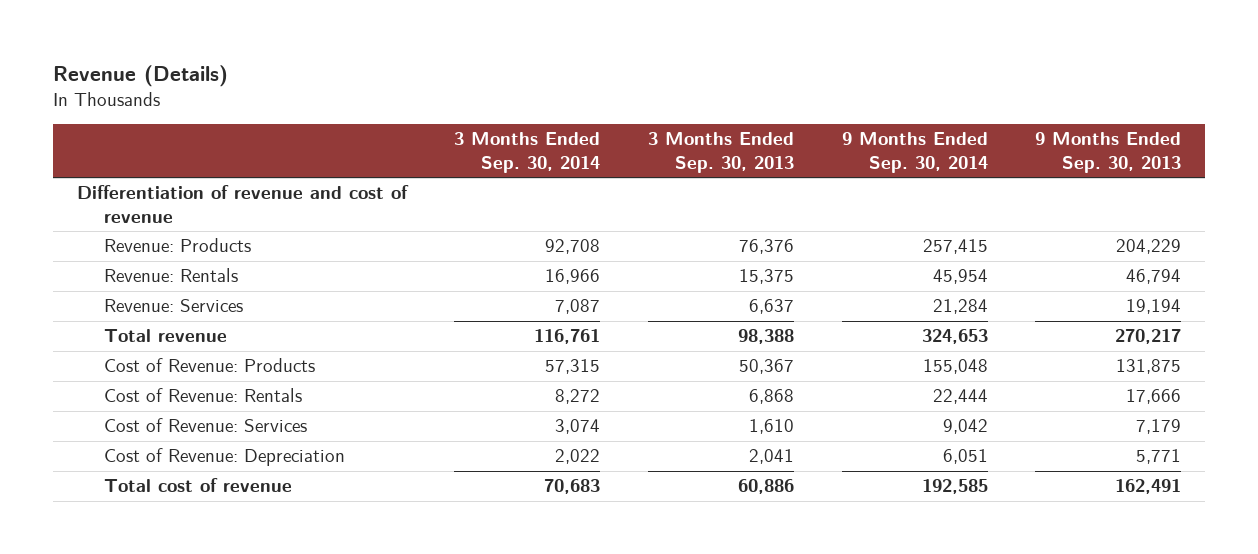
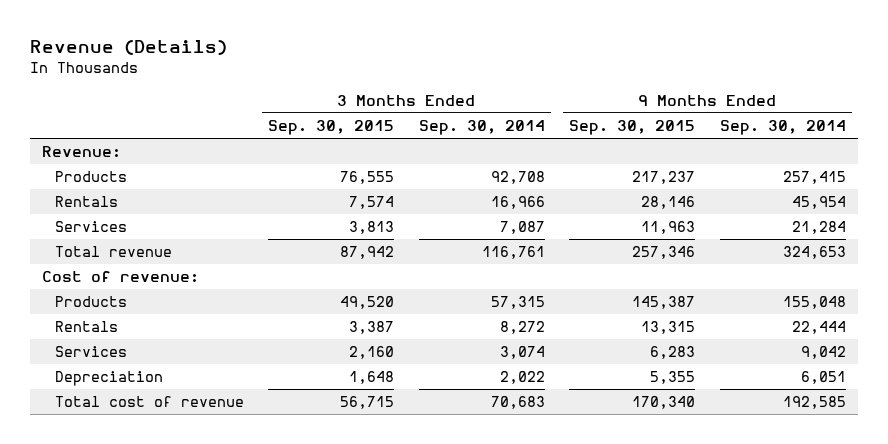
[647,132,794,173] 3 Months Ended Sep. 30, 2013 -> none
[1035,132,1182,173] 9 Months Ended Sep. 30, 2013 -> none
none -> [268,120,395,136] Sep. 30, 2015
none -> [569,120,696,136] Sep. 30, 2015
[76,185,409,223] Differentiation of revenue and cost of revenue -> none
none -> [42,146,122,159] Revenue:
[103,238,251,253] Revenue: Products -> [54,171,127,183] Products
[103,268,238,283] Revenue: Rentals -> [54,196,118,208] Rentals
[103,299,243,313] Revenue: Services -> [54,221,127,233] Services
none -> [42,271,200,284] Cost of revenue:
[103,358,315,373] Cost of Revenue: Products -> [54,296,127,308] Products
[103,388,302,403] Cost of Revenue: Rentals -> [54,321,118,333] Rentals
[103,418,307,433] Cost of Revenue: Services -> [54,346,127,358] Services
[103,448,345,467] Cost of Revenue: Depreciation -> [54,371,163,387] Depreciation

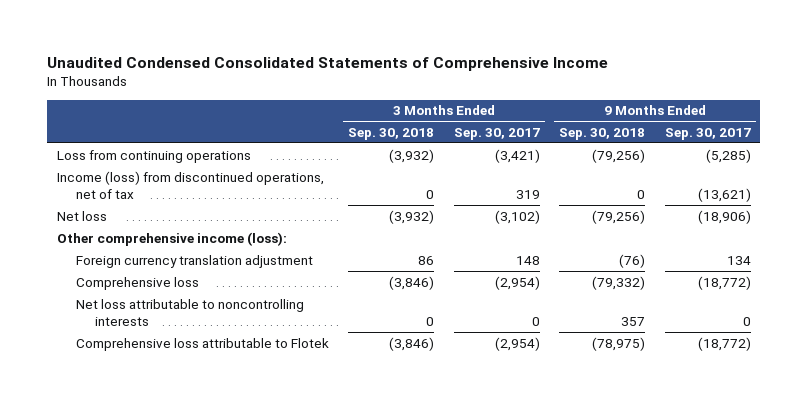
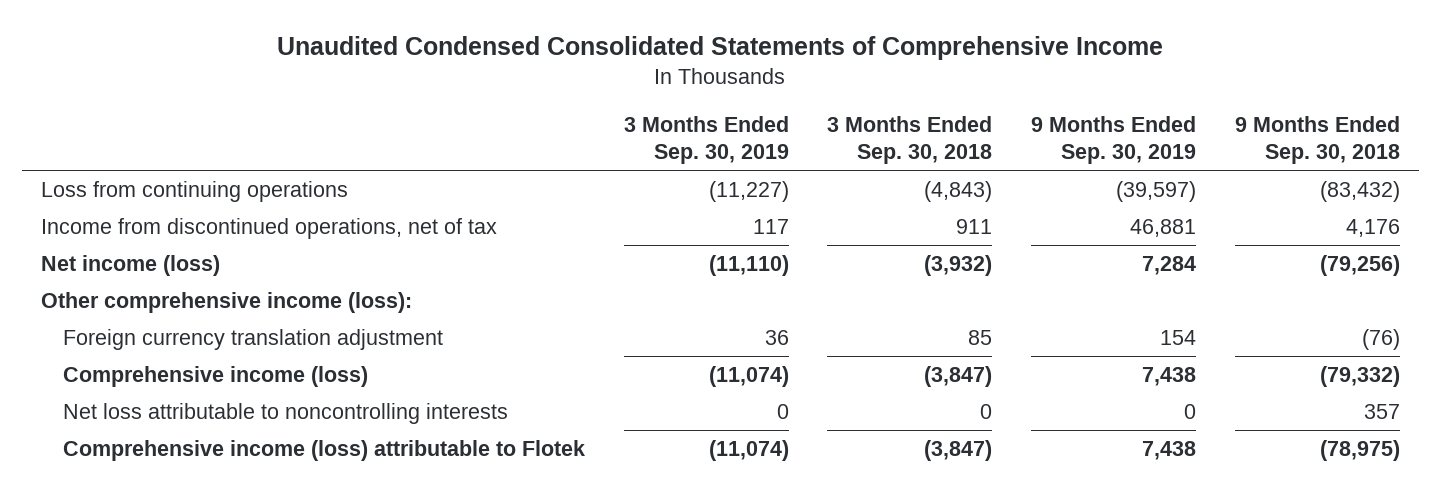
[453,127,540,140] Sep. 30, 2017 -> none
[664,127,751,140] Sep. 30, 2017 -> none
none -> [623,116,789,165] 3 Months Ended Sep. 30, 2019
none -> [1030,116,1196,165] 9 Months Ended Sep. 30, 2019
[389,148,435,163] (3,932) -> [924,181,993,203] (4,843)
[592,148,646,163] (79,256) -> [1319,181,1400,203] (83,432)
[56,170,324,199] Income (loss) from discontinued operations, net of tax -> [40,218,497,240] Income from discontinued operations, net of tax
[426,189,435,199] 0 -> [956,219,993,235] 911
[637,189,646,199] 0 -> [1345,219,1400,238] 4,176
[56,210,107,221] Net loss -> [40,255,220,277] Net income (loss)
[418,255,435,265] 86 -> [968,330,993,346] 85
[75,276,199,290] Comprehensive loss -> [62,366,368,388] Comprehensive income (loss)
[389,275,435,290] (3,846) -> [924,366,993,388] (3,847)
[75,337,329,351] Comprehensive loss attributable to Flotek -> [62,440,585,462] Comprehensive income (loss) attributable to Flotek
[389,336,435,351] (3,846) -> [924,440,993,462] (3,847)

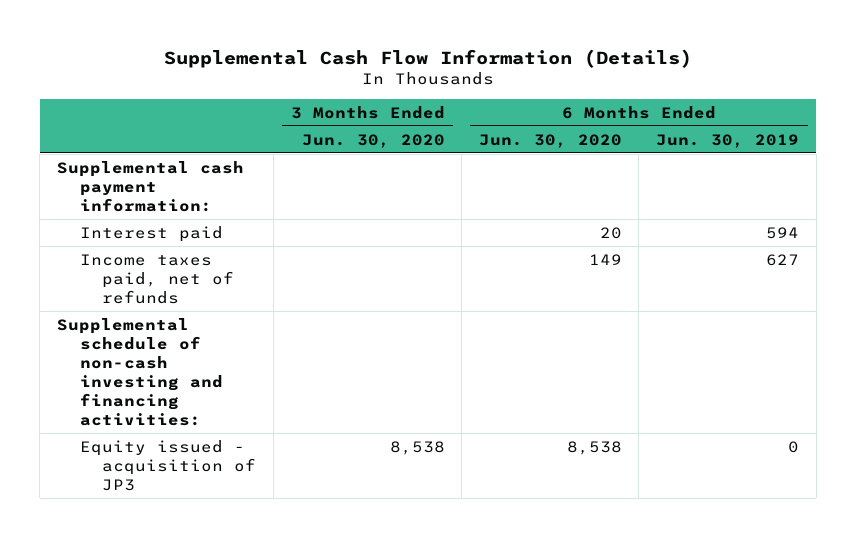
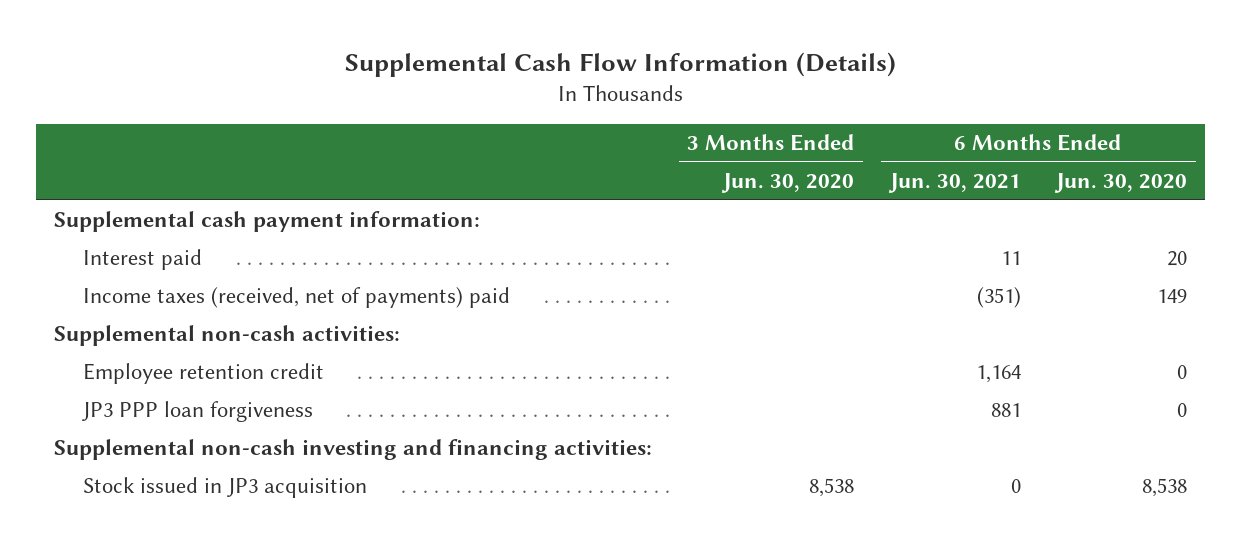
[656,133,800,148] Jun. 30, 2019 -> none
none -> [887,173,1021,194] Jun. 30, 2021
[79,253,235,304] Income taxes paid, net of refunds -> [82,287,510,309] Income taxes (received, net of payments) paid
none -> [54,325,401,347] Supplemental non-cash activities:
none -> [82,363,324,385] Employee retention credit
none -> [81,401,313,423] JP3 PPP loan forgiveness
[57,317,223,427] Supplemental schedule of non-cash investing and financing activities: -> [54,439,653,461] Supplemental non-cash investing and financing activities:
[79,439,257,491] Equity issued - acquisition of JP3 -> [82,477,367,499] Stock issued in JP3 acquisition

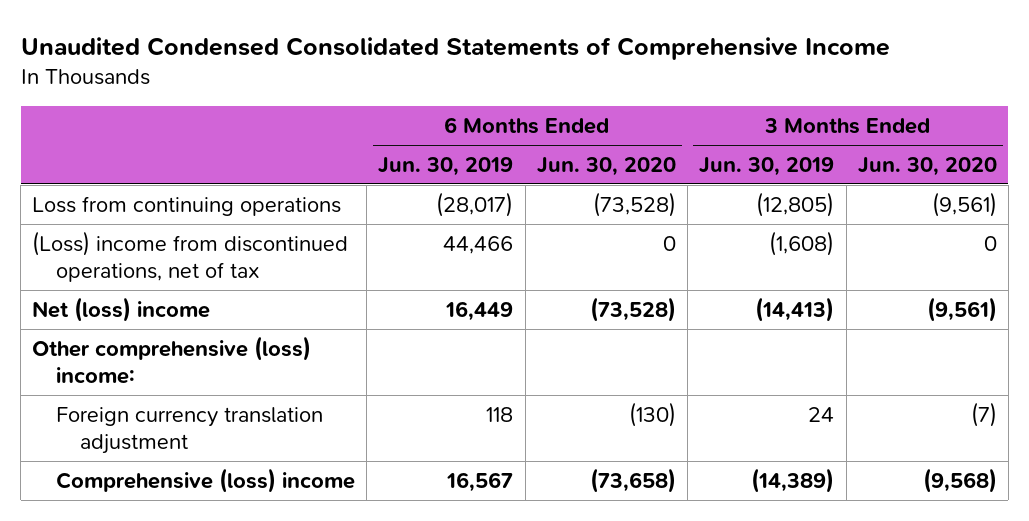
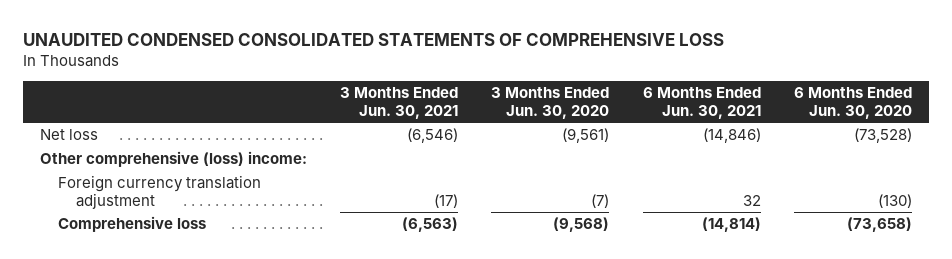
[20,36,890,60] Unaudited Condensed Consolidated Statements of Comprehensive Income -> [23,33,725,47] UNAUDITED CONDENSED CONSOLIDATED STATEMENTS OF COMPREHENSIVE LOSS
[378,157,514,177] Jun. 30, 2019 -> none
[699,157,835,177] Jun. 30, 2019 -> none
none -> [340,87,459,119] 3 Months Ended Jun. 30, 2021
none -> [642,87,761,119] 6 Months Ended Jun. 30, 2021
[32,195,342,216] Loss from continuing operations -> none
[32,230,349,282] (Loss) income from discontinued operations, net of tax -> none
[32,296,211,322] Net (loss) income -> [39,129,98,141] Net loss
[56,467,356,493] Comprehensive (loss) income -> [57,216,206,233] Comprehensive loss

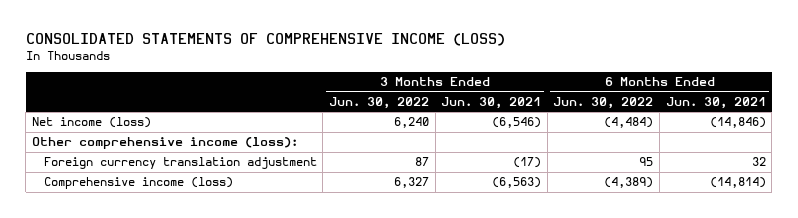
[23,33,725,47] UNAUDITED CONDENSED CONSOLIDATED STATEMENTS OF COMPREHENSIVE LOSS -> [25,33,505,47] CONSOLIDATED STATEMENTS OF COMPREHENSIVE INCOME (LOSS)
[491,87,610,119] 3 Months Ended Jun. 30, 2020 -> none
[794,87,913,119] 6 Months Ended Jun. 30, 2020 -> none
none -> [329,96,430,109] Jun. 30, 2022
none -> [553,96,654,109] Jun. 30, 2022
[39,129,98,141] Net loss -> [31,117,151,129] Net income (loss)
[39,151,307,168] Other comprehensive (loss) income: -> [31,137,298,150] Other comprehensive income (loss):
[57,216,206,233] Comprehensive loss -> [43,177,233,190] Comprehensive income (loss)

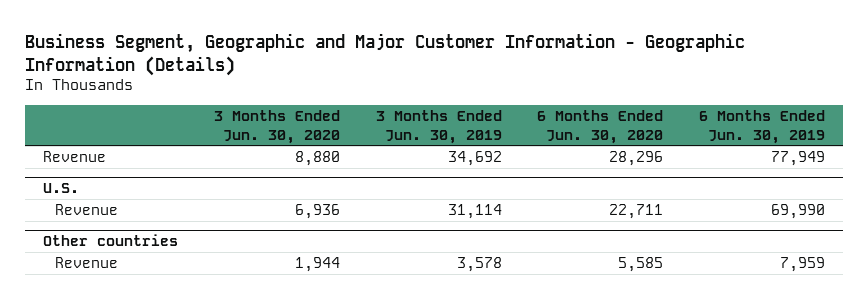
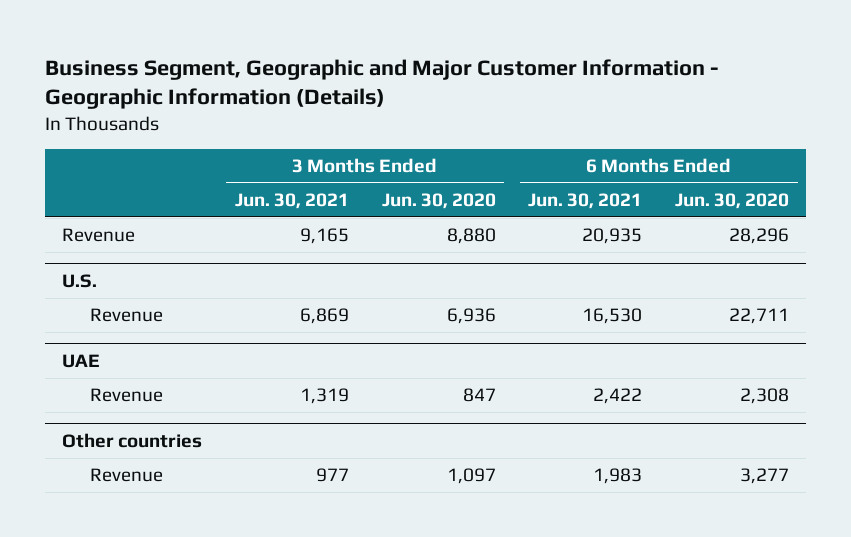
[375,110,502,144] 3 Months Ended Jun. 30, 2019 -> none
[699,110,826,144] 6 Months Ended Jun. 30, 2019 -> none
none -> [234,192,349,209] Jun. 30, 2021
none -> [528,192,643,209] Jun. 30, 2021
none -> [61,353,100,368] UAE
none -> [90,388,164,403] Revenue
[294,257,340,273] 1,944 -> [446,468,496,485] 1,097
[618,257,664,273] 5,585 -> [740,468,790,485] 3,277

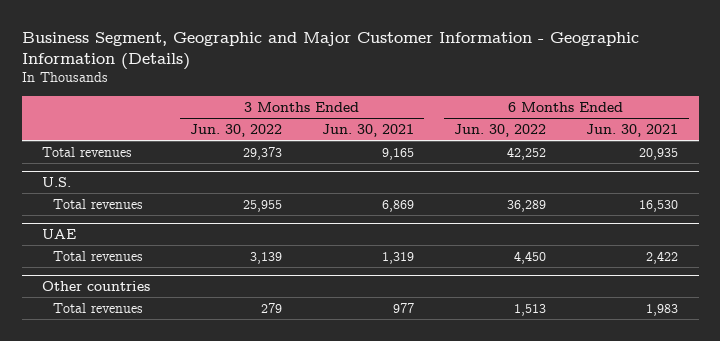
[381,192,496,209] Jun. 30, 2020 -> none
[675,192,790,209] Jun. 30, 2020 -> none
none -> [189,123,282,137] Jun. 30, 2022
none -> [454,123,547,137] Jun. 30, 2022
[61,228,135,243] Revenue -> [41,146,132,157] Total revenues
[90,308,164,323] Revenue -> [52,198,143,209] Total revenues
[90,388,164,403] Revenue -> [52,250,143,261] Total revenues
[90,468,164,483] Revenue -> [52,302,143,313] Total revenues

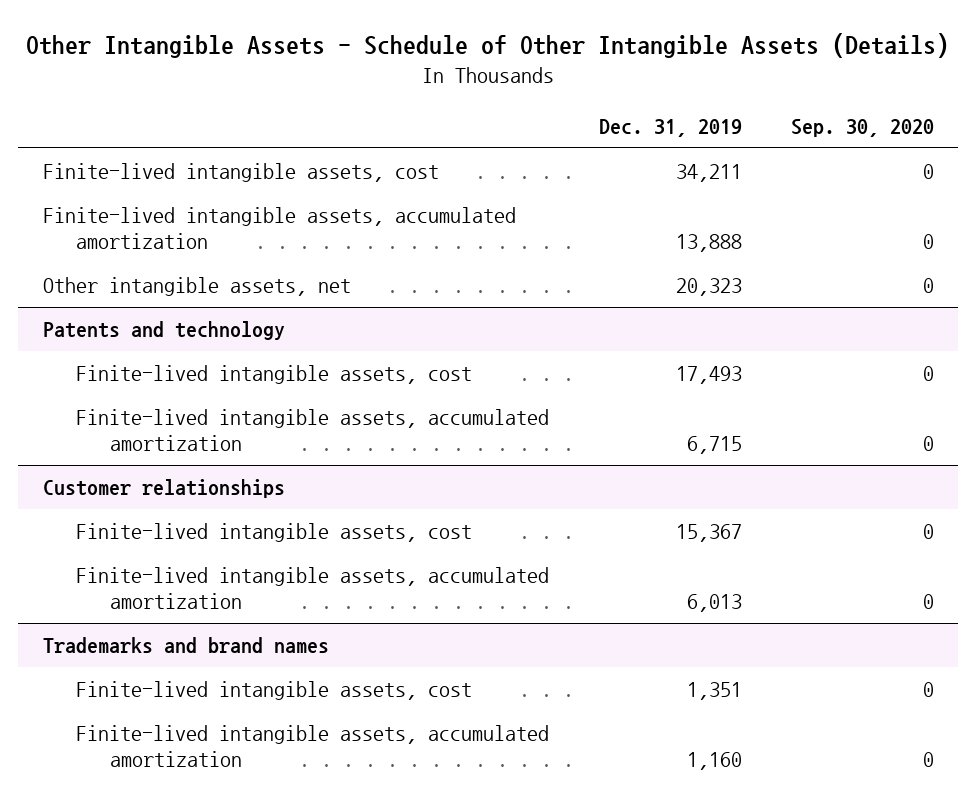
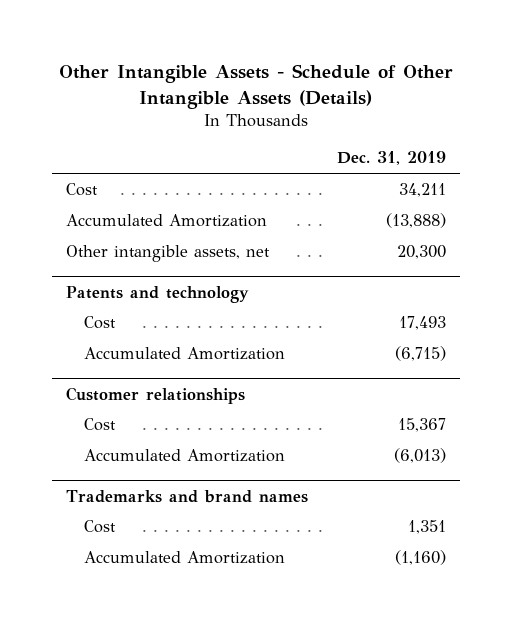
[790,119,934,138] Sep. 30, 2020 -> none
[43,162,440,182] Finite-lived intangible assets, cost -> [66,183,99,197] Cost
[43,206,517,250] Finite-lived intangible assets, accumulated amortization -> [66,214,268,228] Accumulated Amortization
[675,234,742,253] 13,888 -> [385,213,446,229] (13,888)
[675,277,742,296] 20,323 -> [396,245,446,260] 20,300
[76,364,473,384] Finite-lived intangible assets, cost -> [84,316,117,330] Cost
[76,408,550,452] Finite-lived intangible assets, accumulated amortization -> [84,347,286,361] Accumulated Amortization
[686,436,742,455] 6,715 -> [394,346,446,362] (6,715)
[76,522,473,542] Finite-lived intangible assets, cost -> [84,418,117,432] Cost
[76,566,550,610] Finite-lived intangible assets, accumulated amortization -> [84,449,286,463] Accumulated Amortization
[686,594,742,613] 6,013 -> [393,448,446,464] (6,013)
[76,680,473,700] Finite-lived intangible assets, cost -> [84,520,117,534] Cost
[76,724,550,768] Finite-lived intangible assets, accumulated amortization -> [84,551,286,565] Accumulated Amortization
[686,752,742,771] 1,160 -> [394,550,446,566] (1,160)

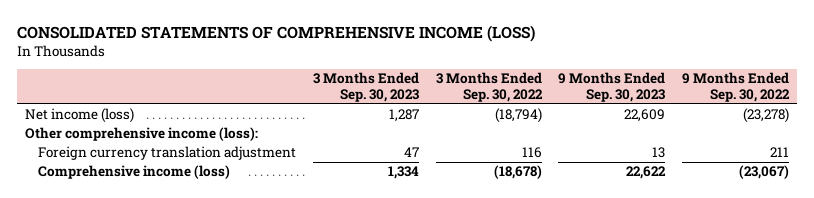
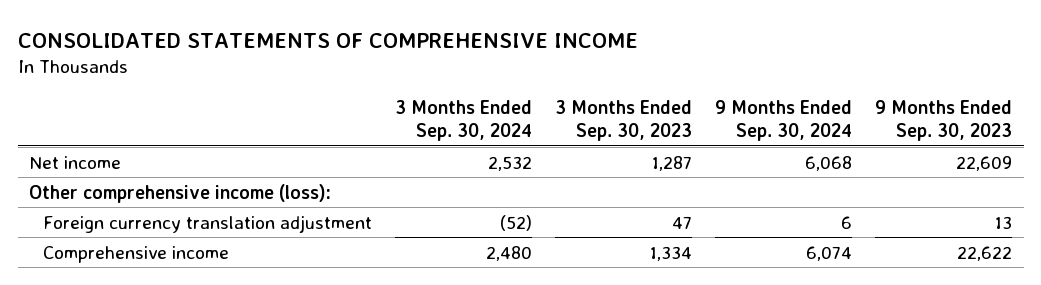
[16,24,535,42] CONSOLIDATED STATEMENTS OF COMPREHENSIVE INCOME (LOSS) -> [17,32,638,48] CONSOLIDATED STATEMENTS OF COMPREHENSIVE INCOME
[435,72,543,103] 3 Months Ended Sep. 30, 2022 -> none
[682,72,791,103] 9 Months Ended Sep. 30, 2022 -> none
none -> [394,100,532,142] 3 Months Ended Sep. 30, 2024
none -> [715,100,853,142] 9 Months Ended Sep. 30, 2024
[25,108,135,124] Net income (loss) -> [29,155,122,169] Net income
[38,165,231,180] Comprehensive income (loss) -> [42,245,229,263] Comprehensive income

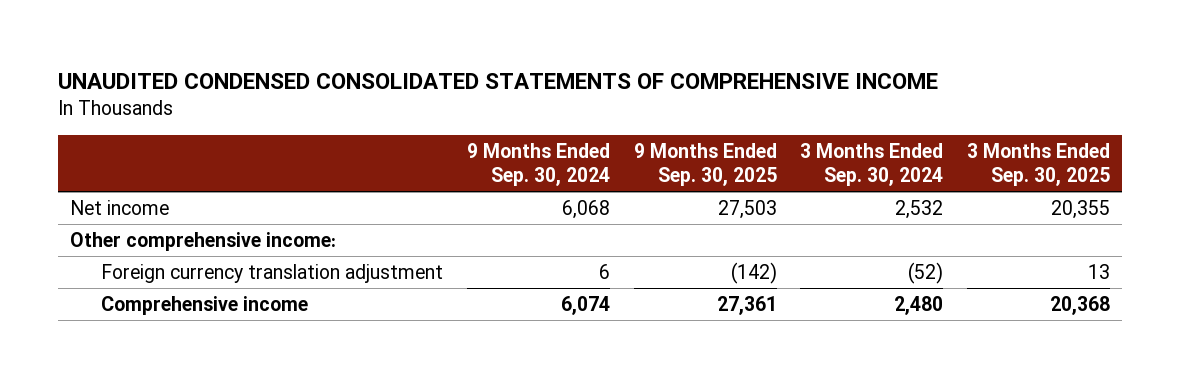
[17,32,638,48] CONSOLIDATED STATEMENTS OF COMPREHENSIVE INCOME -> [58,72,939,89] UNAUDITED CONDENSED CONSOLIDATED STATEMENTS OF COMPREHENSIVE INCOME
[555,100,693,142] 3 Months Ended Sep. 30, 2023 -> none
[875,100,1013,142] 9 Months Ended Sep. 30, 2023 -> none
none -> [633,143,777,187] 9 Months Ended Sep. 30, 2025
none -> [966,143,1110,187] 3 Months Ended Sep. 30, 2025
[29,183,332,203] Other comprehensive income (loss): -> [69,232,336,252] Other comprehensive income:

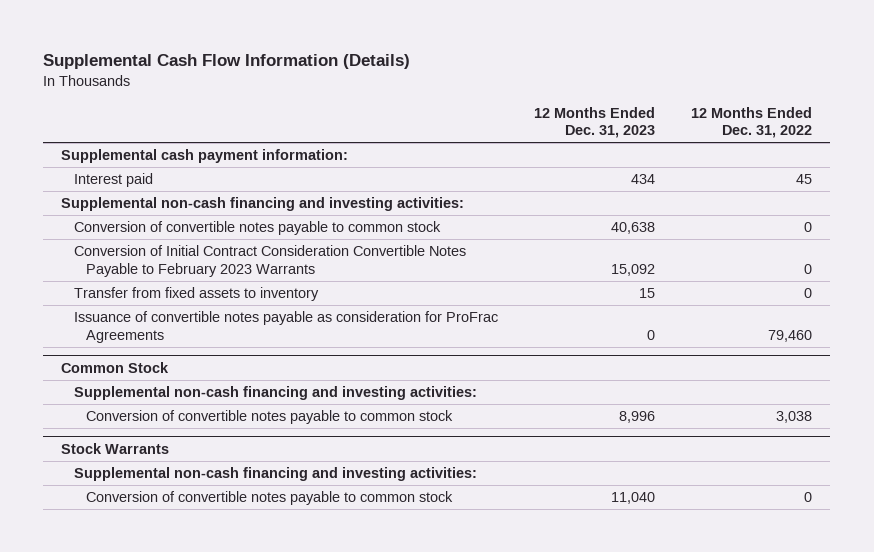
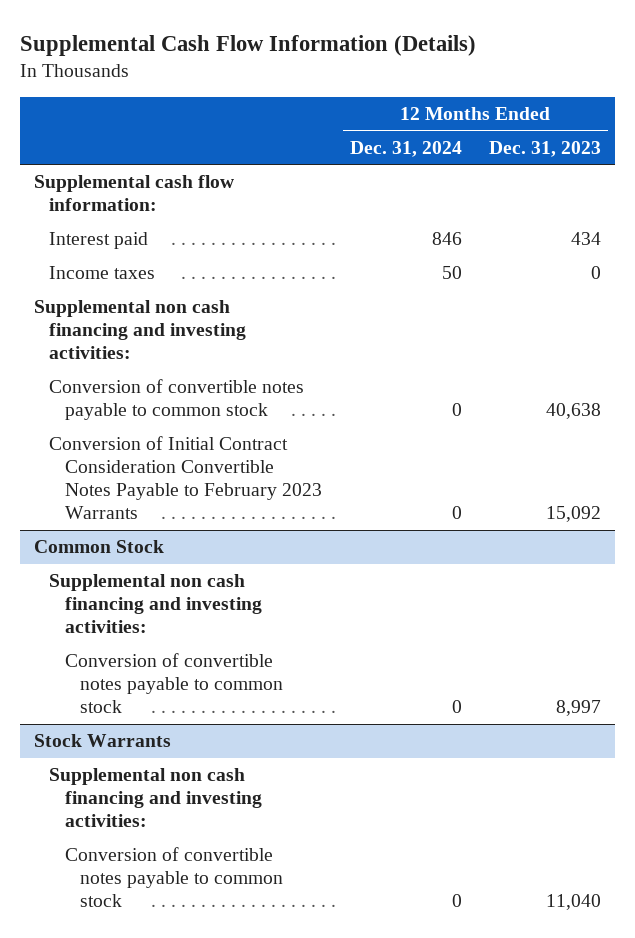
[691,106,813,139] 12 Months Ended Dec. 31, 2022 -> none
none -> [349,140,462,157] Dec. 31, 2024
[61,149,349,164] Supplemental cash payment information: -> [34,175,235,212] Supplemental cash flow information:
none -> [49,266,156,280] Income taxes
[61,197,465,212] Supplemental non-cash financing and investing activities: -> [34,300,247,360] Supplemental non cash financing and investing activities:
[73,287,319,302] Transfer from fixed assets to inventory -> none
[73,311,498,343] Issuance of convertible notes payable as consideration for ProFrac Agreements -> none
[73,386,477,401] Supplemental non-cash financing and investing activities: -> [49,574,262,634] Supplemental non cash financing and investing activities:
[618,411,655,424] 8,996 -> [556,700,602,717] 8,997
[73,467,477,482] Supplemental non-cash financing and investing activities: -> [49,768,262,828] Supplemental non cash financing and investing activities:

